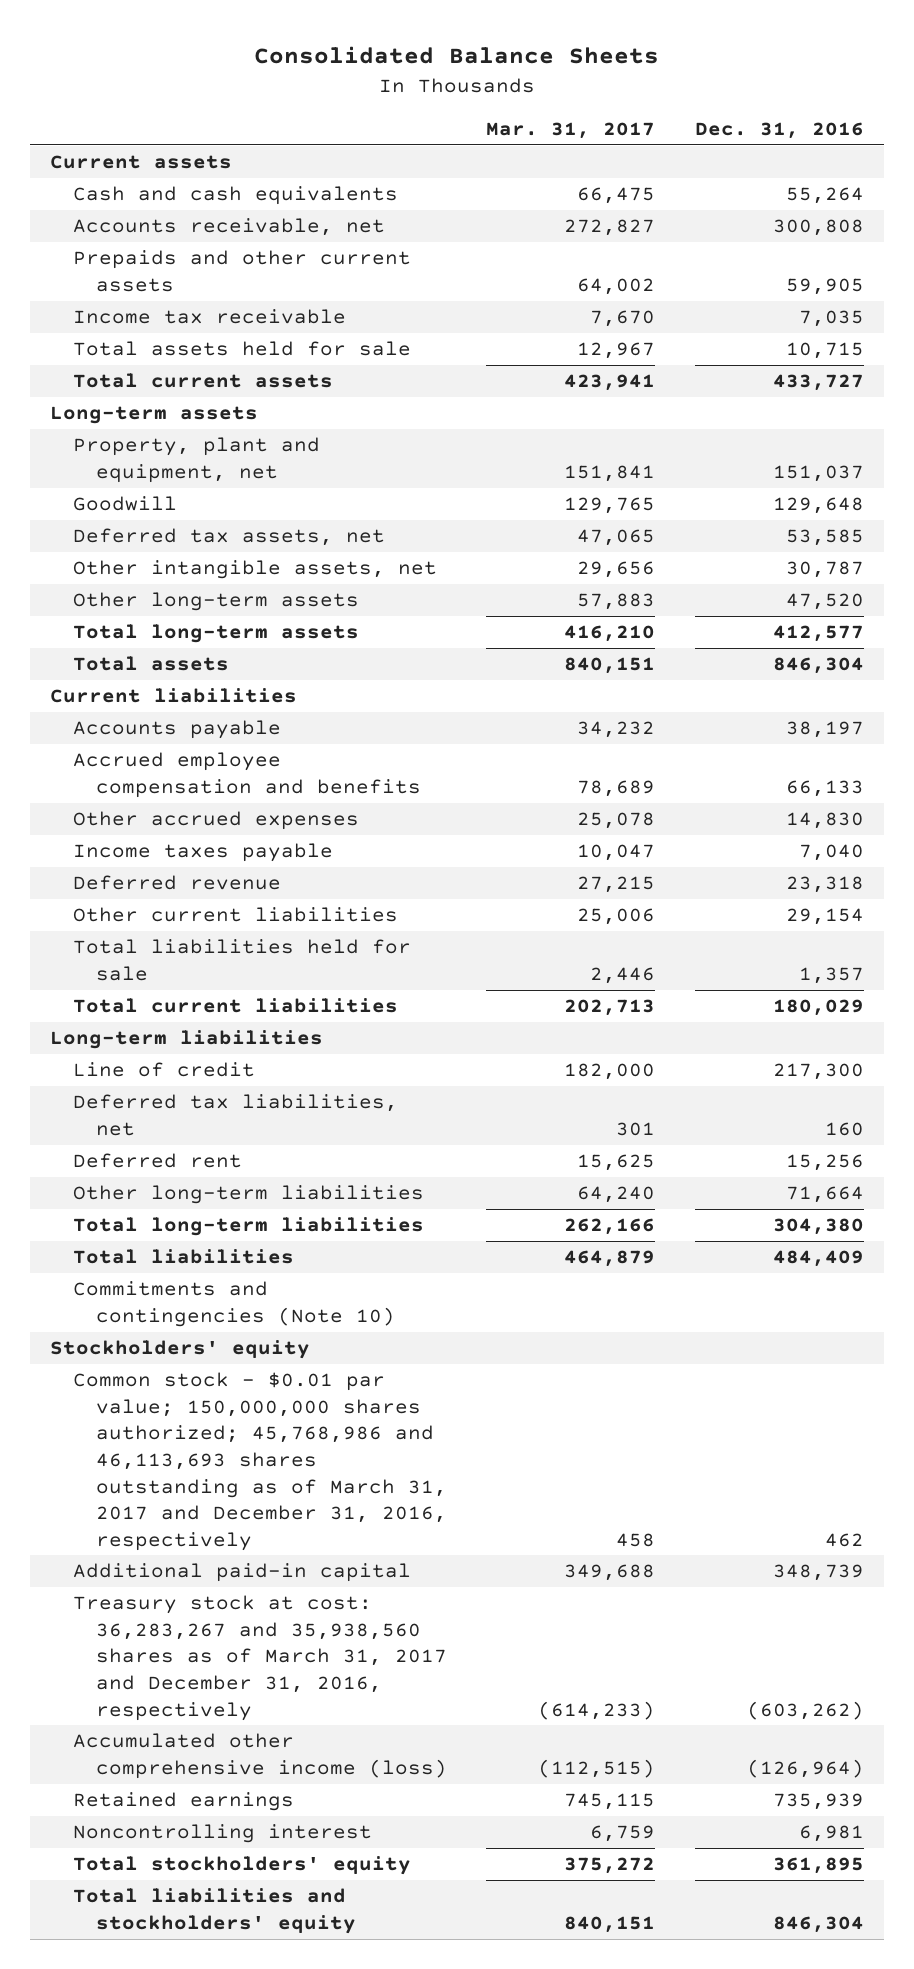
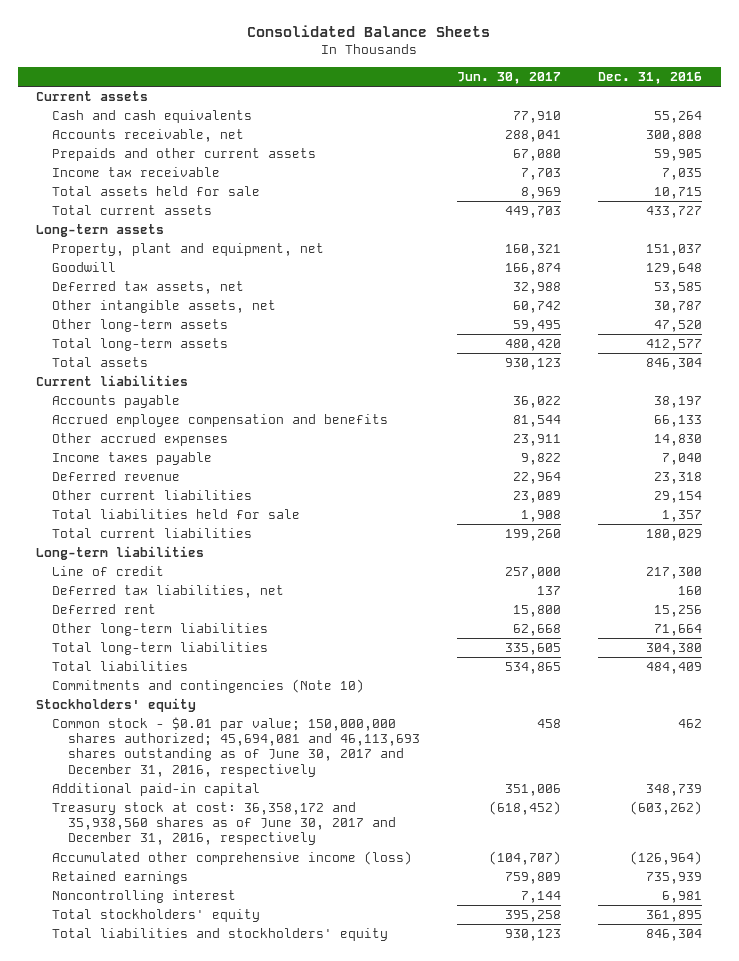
[486,122,656,140] Mar. 31, 2017 -> none
none -> [457,72,562,85] Jun. 30, 2017
[72,1372,447,1551] Common stock - $0.01 par value; 150,000,000 shares authorized; 45,768,986 and 46,113,693 shares outstanding as of March 31, 2017 and December 31, 2016, respectively -> [51,717,420,777] Common stock - $0.01 par value; 150,000,000 shares authorized; 45,694,081 and 46,113,693 shares outstanding as of June 30, 2017 and December 31, 2016, respectively
[72,1595,447,1721] Treasury stock at cost: 36,283,267 and 35,938,560 shares as of March 31, 2017 and December 31, 2016, respectively -> [51,802,396,846] Treasury stock at cost: 36,358,172 and 35,938,560 shares as of June 30, 2017 and December 31, 2016, respectively

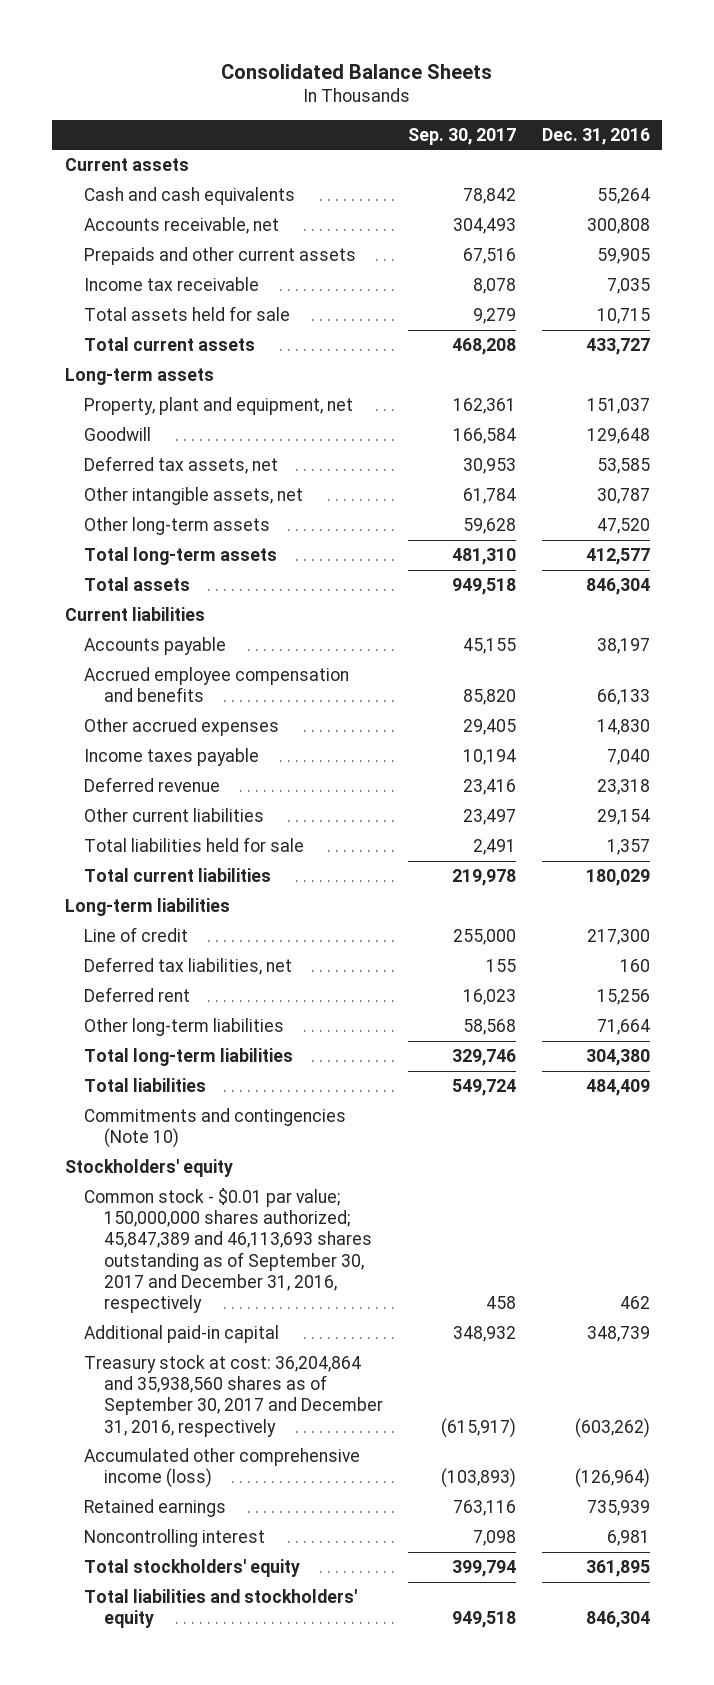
[457,72,562,85] Jun. 30, 2017 -> none
none -> [408,127,517,145] Sep. 30, 2017
[51,717,420,777] Common stock - $0.01 par value; 150,000,000 shares authorized; 45,694,081 and 46,113,693 shares outstanding as of June 30, 2017 and December 31, 2016, respectively -> [84,1188,372,1313] Common stock - $0.01 par value; 150,000,000 shares authorized; 45,847,389 and 46,113,693 shares outstanding as of September 30, 2017 and December 31, 2016, respectively
[51,802,396,846] Treasury stock at cost: 36,358,172 and 35,938,560 shares as of June 30, 2017 and December 31, 2016, respectively -> [84,1355,383,1437] Treasury stock at cost: 36,204,864 and 35,938,560 shares as of September 30, 2017 and December 31, 2016, respectively

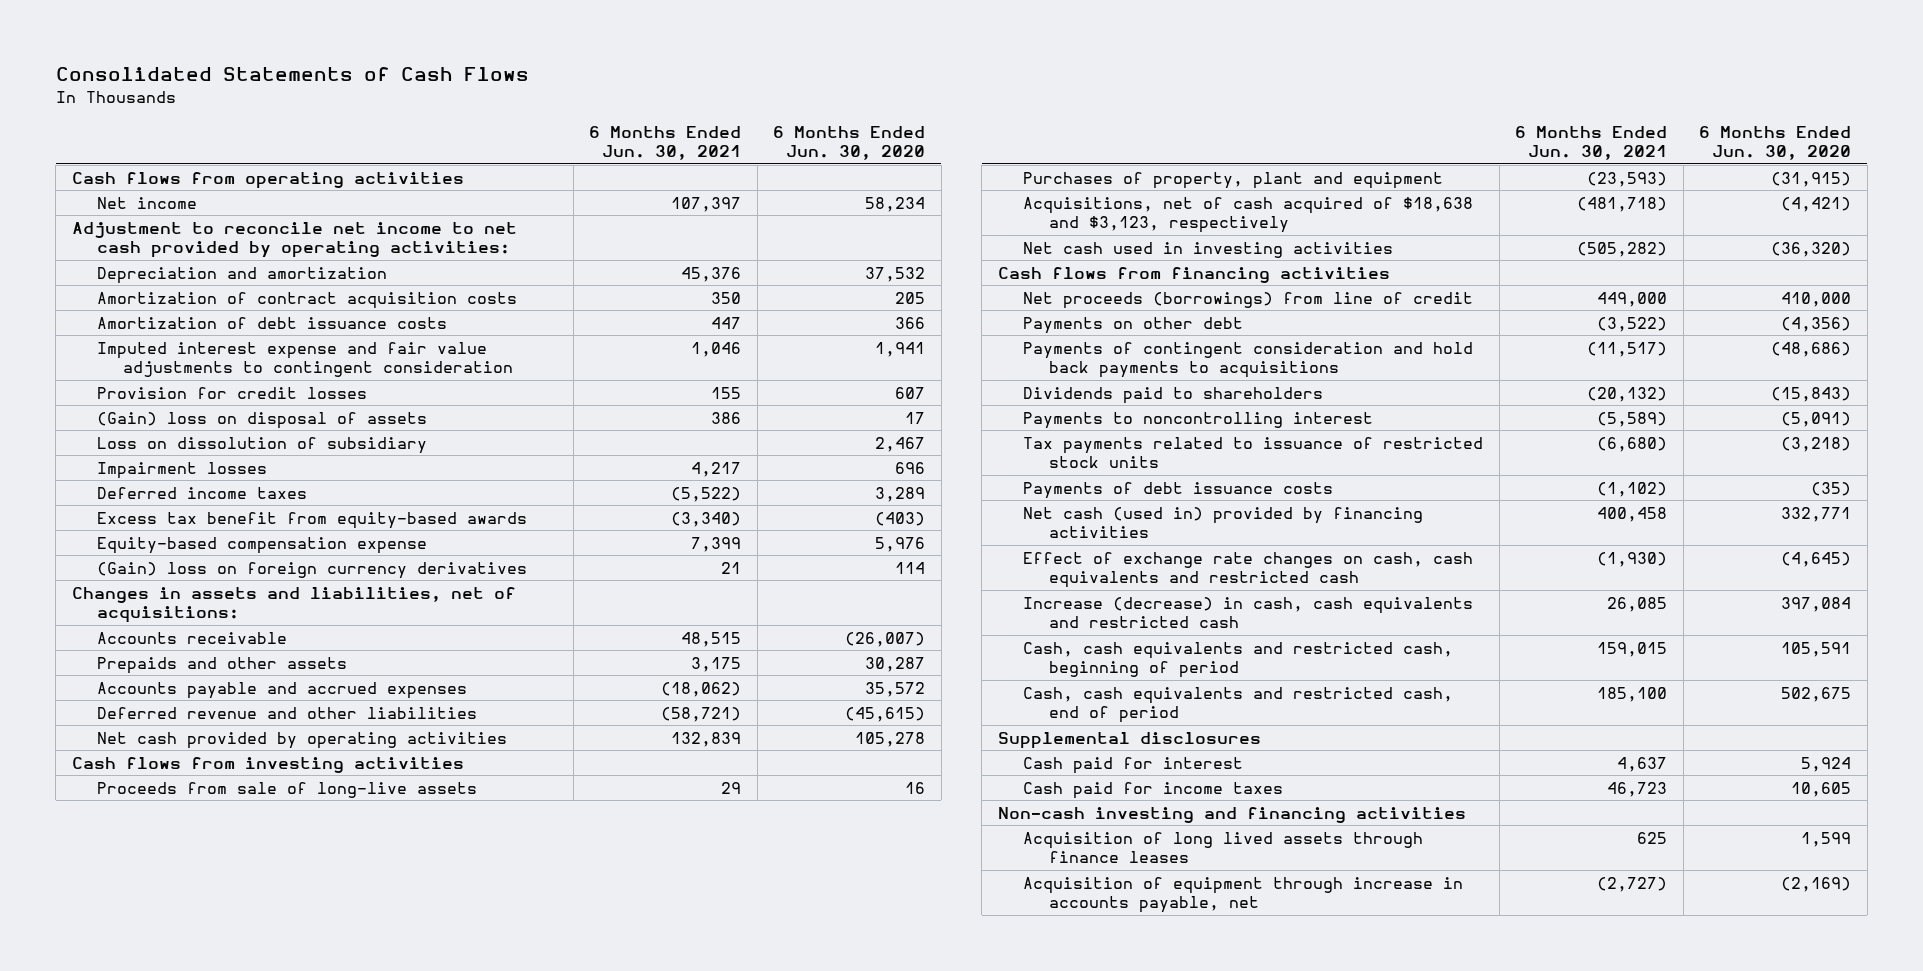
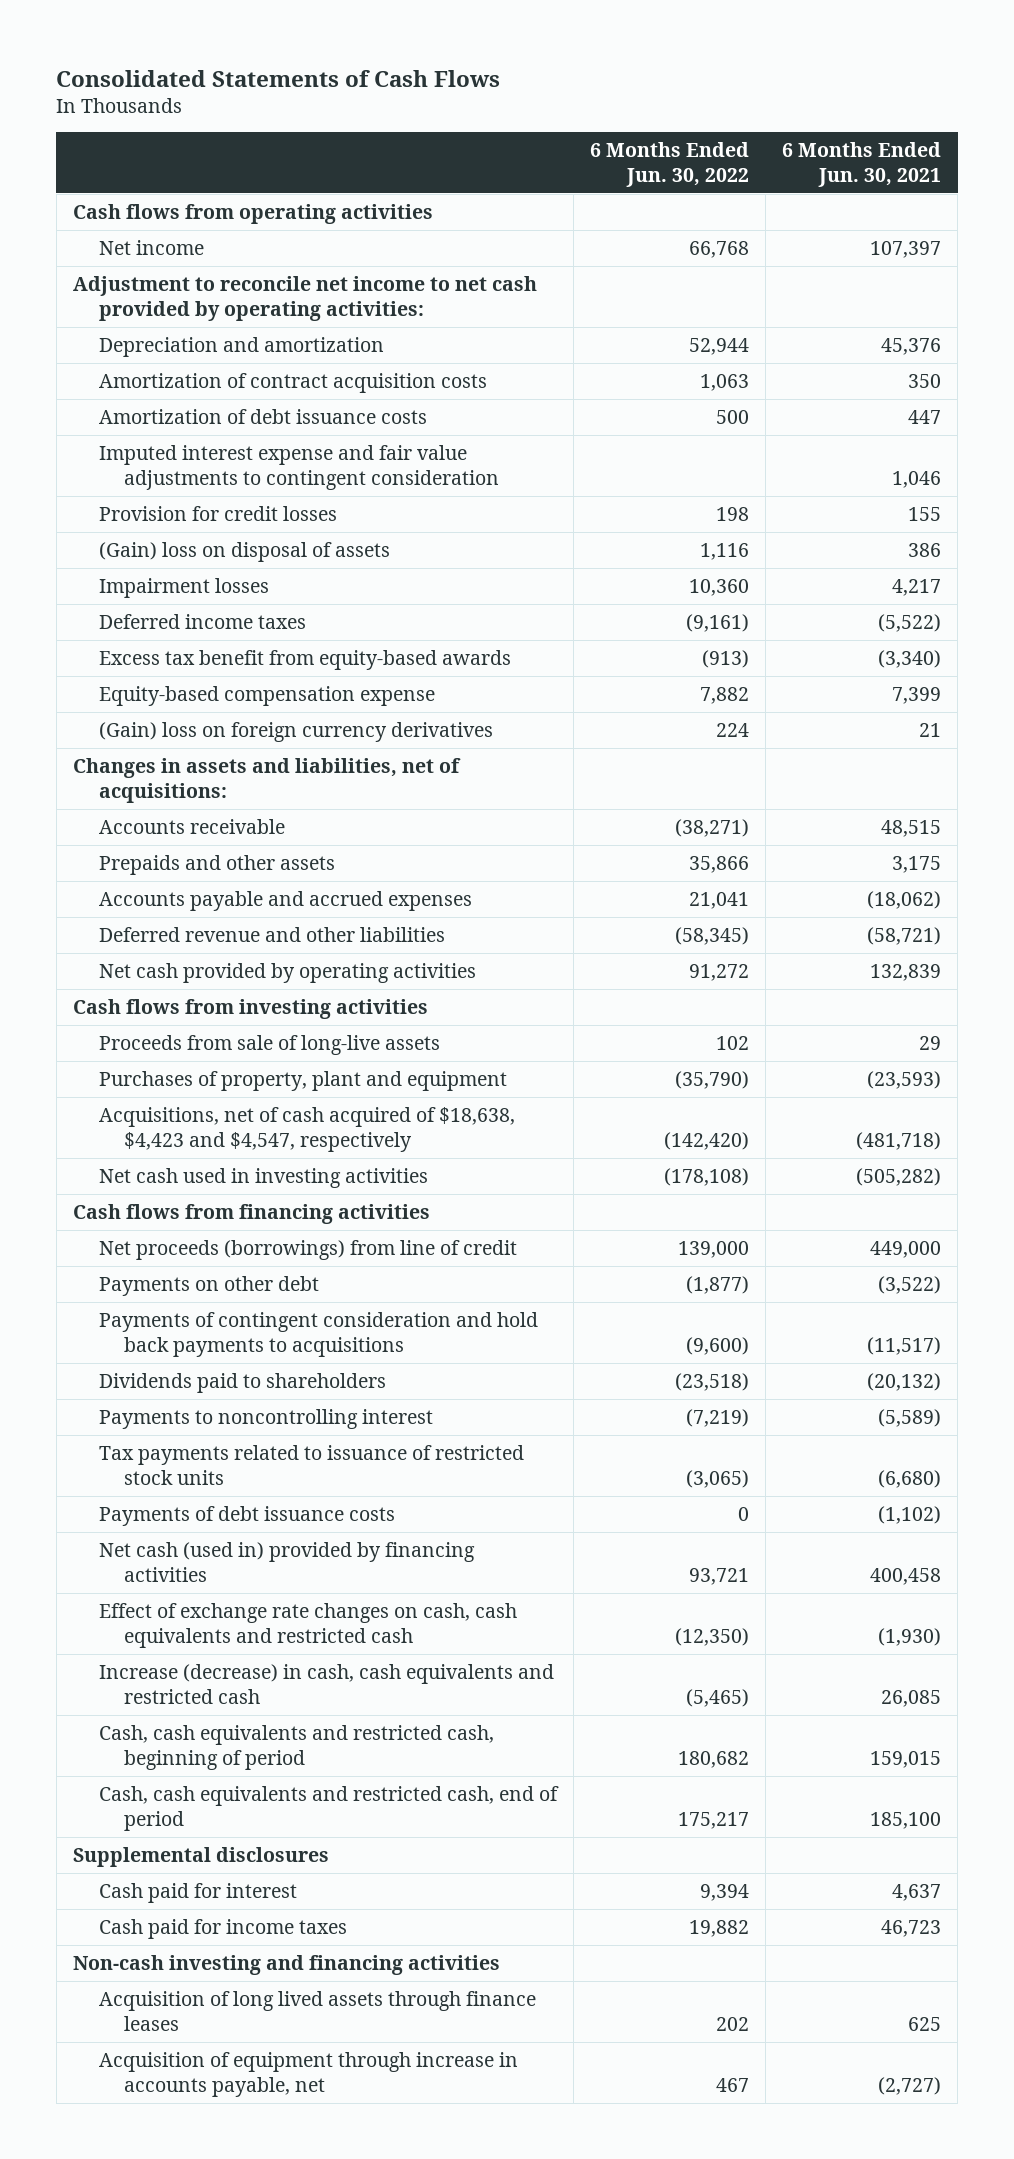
[773,125,926,161] 6 Months Ended Jun. 30, 2020 -> none
none -> [589,142,749,187] 6 Months Ended Jun. 30, 2022
[97,436,428,454] Loss on dissolution of subsidiary -> none
[1023,196,1474,234] Acquisitions, net of cash acquired of $18,638 and $3,123, respectively -> [98,1107,515,1152] Acquisitions, net of cash acquired of $18,638, $4,423 and $4,547, respectively

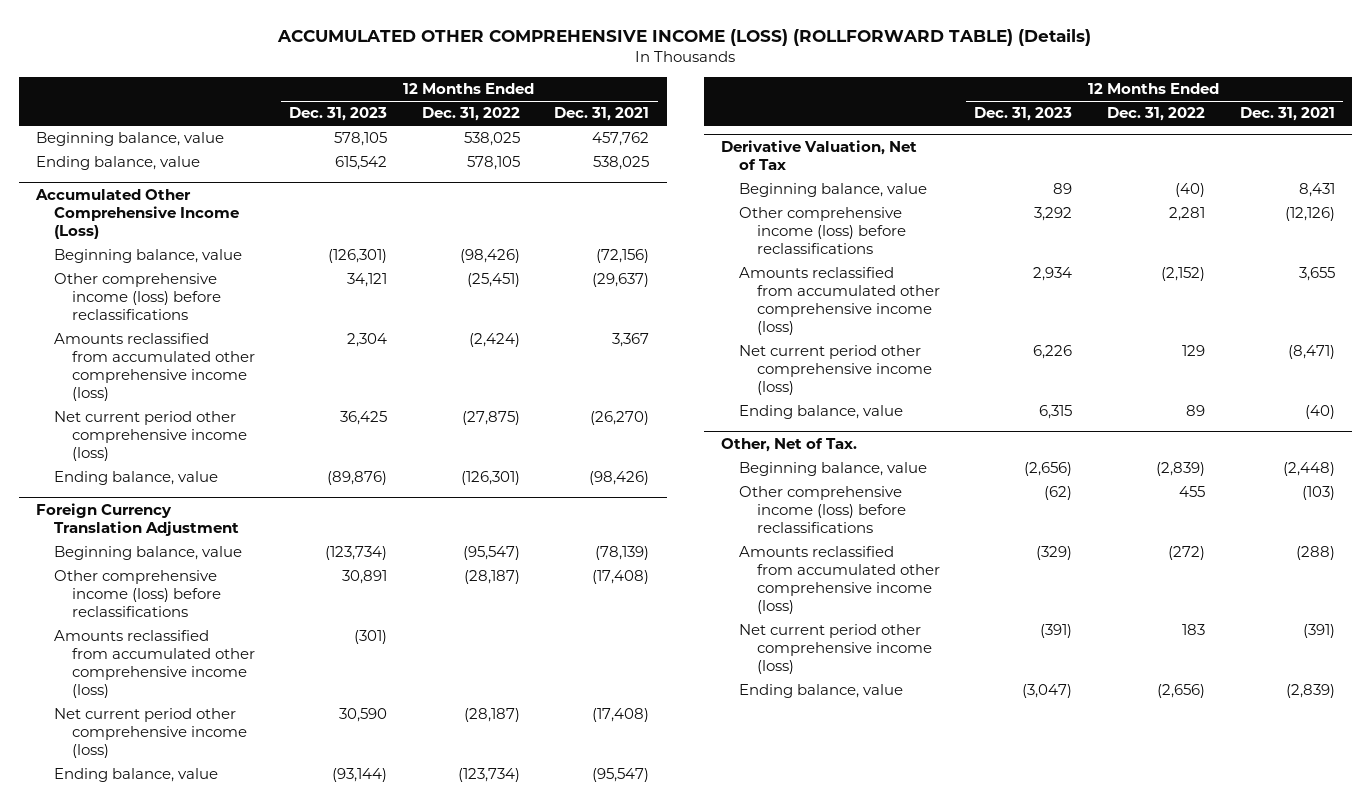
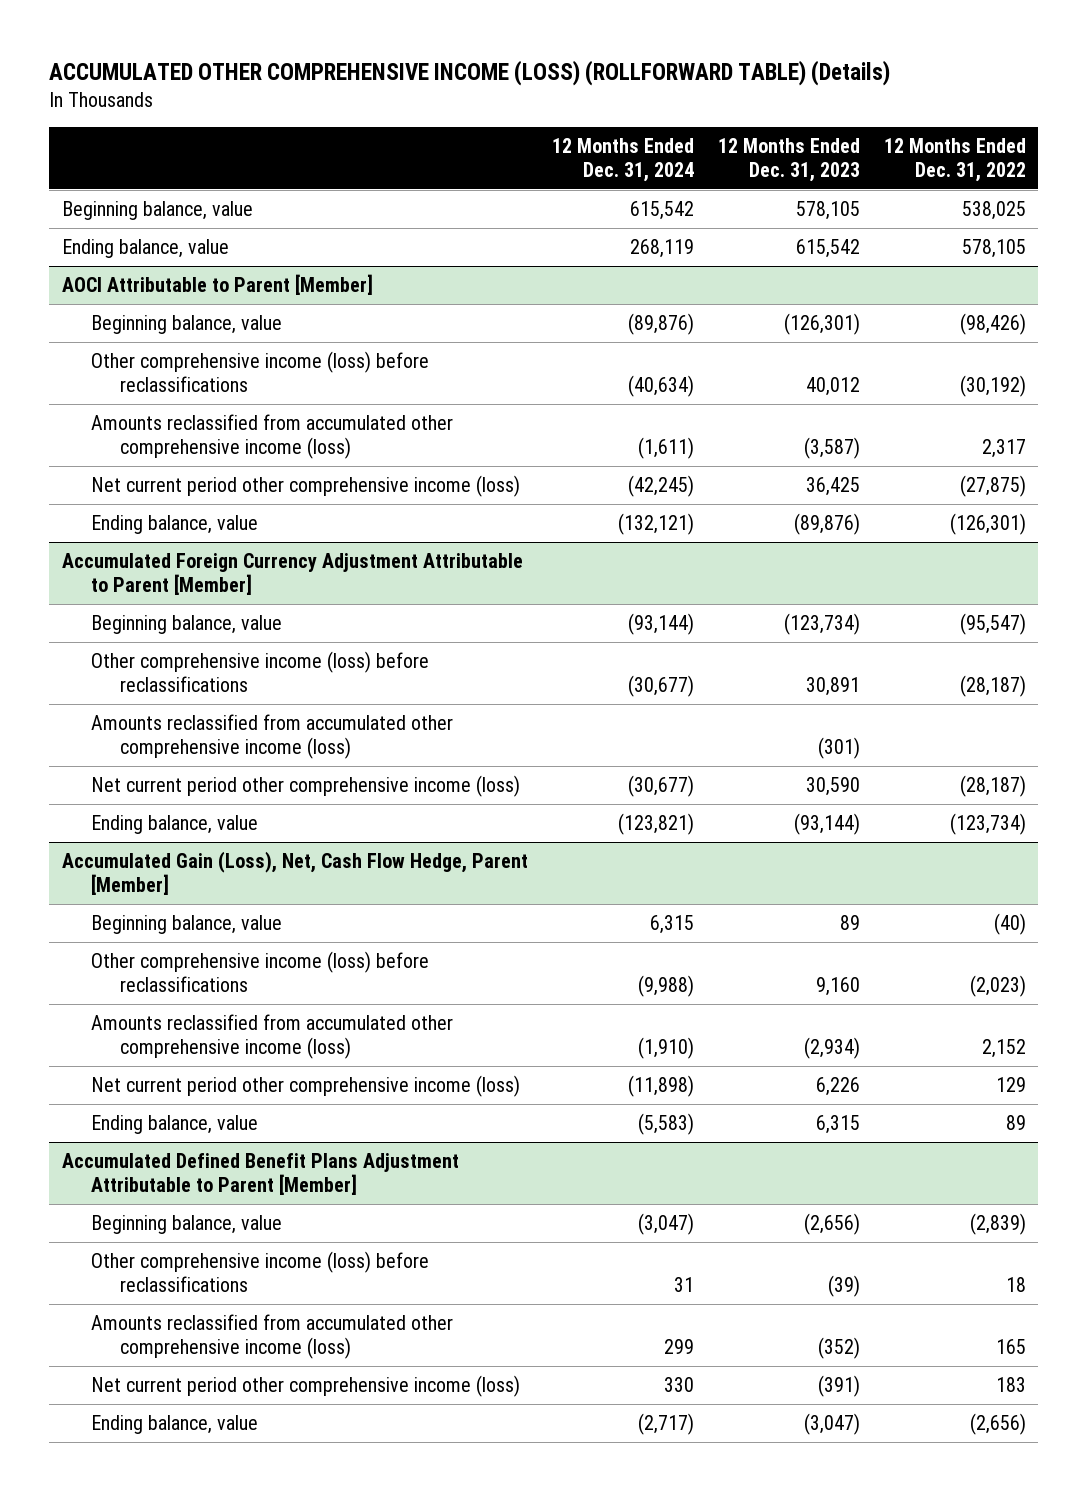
[554,107,650,122] Dec. 31, 2021 -> none
none -> [551,138,694,183] 12 Months Ended Dec. 31, 2024
[35,189,239,240] Accumulated Other Comprehensive Income (Loss) -> [61,273,373,295] AOCI Attributable to Parent [Member]
[347,273,388,288] 34,121 -> [806,376,861,396] 40,012
[466,273,520,288] (25,451) -> [960,374,1027,397] (30,192)
[347,333,388,348] 2,304 -> [804,436,861,459] (3,587)
[468,333,520,348] (2,424) -> [982,438,1027,458] 2,317
[36,503,239,537] Foreign Currency Translation Adjustment -> [61,552,523,595] Accumulated Foreign Currency Adjustment Attributable to Parent [Member]
[721,140,918,171] Derivative Valuation, Net of Tax -> [61,850,528,895] Accumulated Gain (Loss), Net, Cash Flow Hedge, Parent [Member]
[1034,207,1073,222] 3,292 -> [816,976,861,996] 9,160
[1168,207,1205,222] 2,281 -> [970,974,1027,997] (2,023)
[1033,267,1073,282] 2,934 -> [804,1036,861,1059] (2,934)
[1160,267,1205,282] (2,152) -> [982,1038,1027,1058] 2,152
[721,438,858,453] Other, Net of Tax. -> [61,1152,459,1195] Accumulated Defined Benefit Plans Adjustment Attributable to Parent [Member]
[1044,486,1073,501] (62) -> [828,1274,861,1297] (39)
[1178,486,1205,498] 455 -> [1006,1276,1027,1292] 18
[1036,546,1073,561] (329) -> [818,1336,861,1359] (352)
[1167,546,1205,561] (272) -> [996,1338,1027,1354] 165

